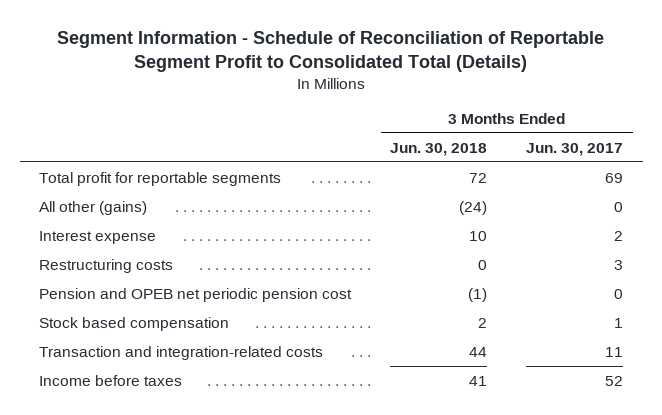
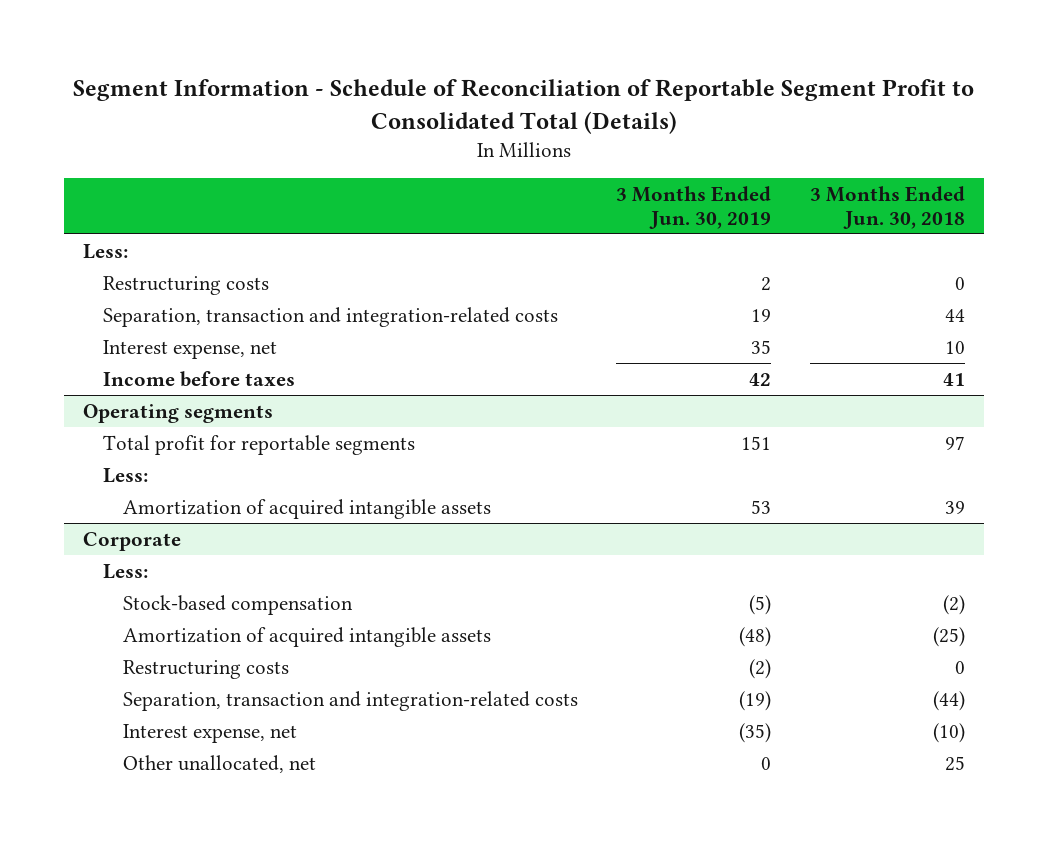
[526,142,624,156] Jun. 30, 2017 -> none
none -> [616,185,772,229] 3 Months Ended Jun. 30, 2019
[39,171,282,186] Total profit for reportable segments -> none
[39,200,148,215] All other (gains) -> none
[39,230,157,244] Interest expense -> none
none -> [83,243,129,259] Less:
[39,287,353,302] Pension and OPEB net periodic pension cost -> none
[39,316,230,331] Stock based compensation -> none
[39,345,324,360] Transaction and integration-related costs -> [102,306,558,327] Separation, transaction and integration-related costs
none -> [102,339,277,359] Interest expense, net
none -> [83,403,274,423] Operating segments
none -> [102,434,415,455] Total profit for reportable segments
none -> [102,467,148,483] Less:
none -> [122,498,491,519] Amortization of acquired intangible assets
none -> [83,531,182,551] Corporate
none -> [102,563,148,579] Less:
none -> [122,594,353,615] Stock-based compensation
none -> [122,626,491,647] Amortization of acquired intangible assets
none -> [122,659,289,679] Restructuring costs
none -> [122,690,578,711] Separation, transaction and integration-related costs
none -> [122,723,297,743] Interest expense, net
none -> [122,754,316,773] Other unallocated, net

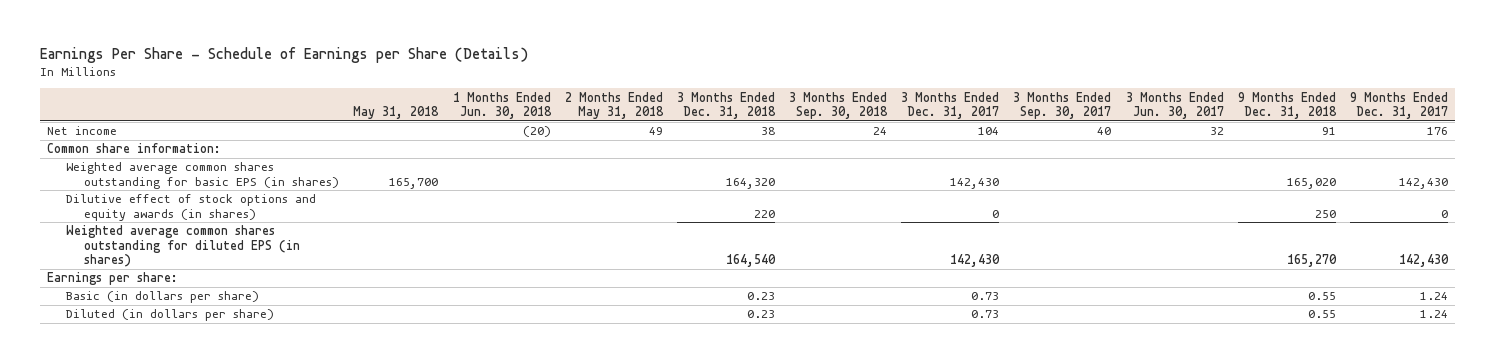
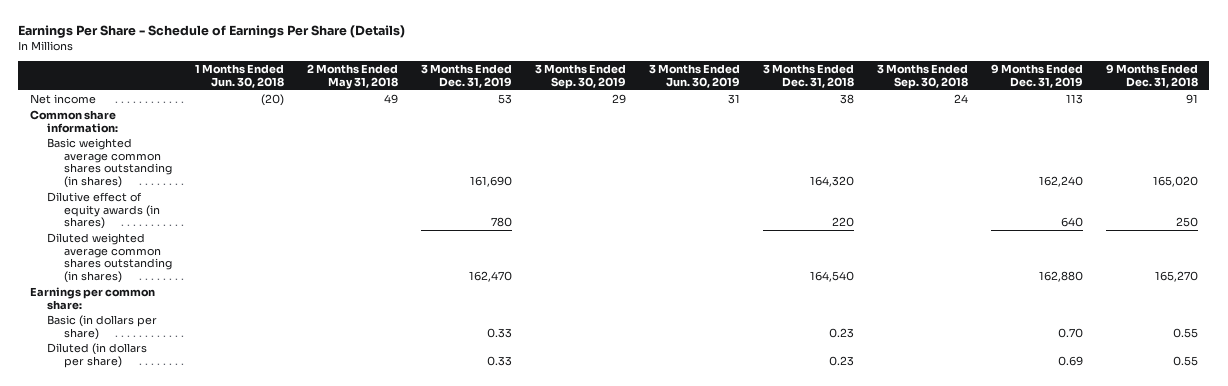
[39,47,528,64] Earnings Per Share - Schedule of Earnings per Share (Details) -> [18,25,406,39] Earnings Per Share - Schedule of Earnings Per Share (Details)
[353,106,440,120] May 31, 2018 -> none
[901,91,1000,120] 3 Months Ended Dec. 31, 2017 -> none
[1013,91,1112,120] 3 Months Ended Sep. 30, 2017 -> none
[1125,91,1224,120] 3 Months Ended Jun. 30, 2017 -> none
[1349,91,1448,120] 9 Months Ended Dec. 31, 2017 -> none
none -> [421,64,513,88] 3 Months Ended Dec. 31, 2019
none -> [534,64,626,89] 3 Months Ended Sep. 30, 2019
none -> [648,64,740,88] 3 Months Ended Jun. 30, 2019
none -> [990,64,1083,88] 9 Months Ended Dec. 31, 2019
[65,162,340,189] Weighted average common shares outstanding for basic EPS (in shares) -> [47,137,173,189] Basic weighted average common shares outstanding (in shares)
[65,194,316,221] Dilutive effect of stock options and equity awards (in shares) -> [47,191,161,230] Dilutive effect of equity awards (in shares)
[65,225,301,268] Weighted average common shares outstanding for diluted EPS (in shares) -> [47,232,173,284] Diluted weighted average common shares outstanding (in shares)
[46,272,178,286] Earnings per share: -> [29,286,155,310] Earnings per common share:

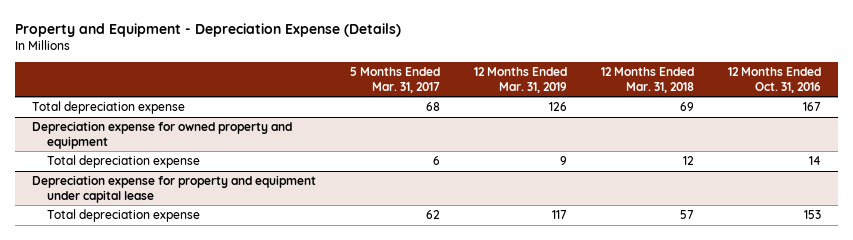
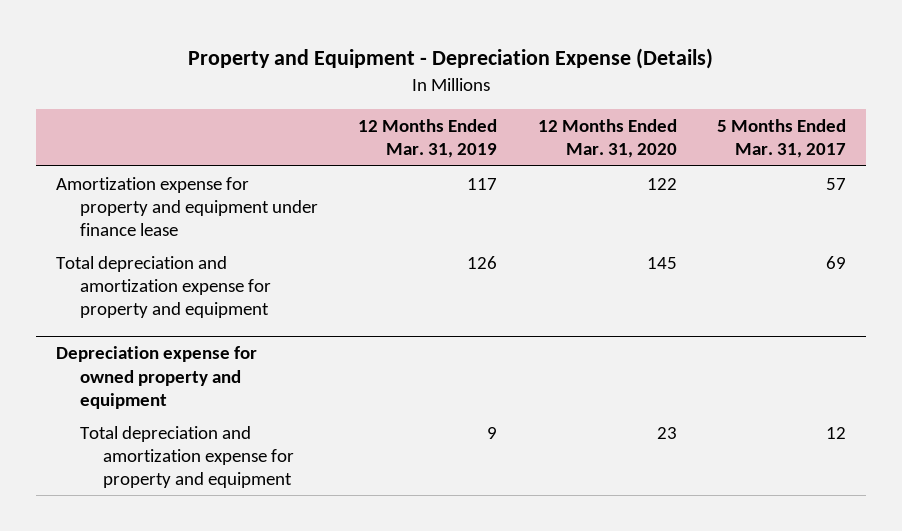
[600,67,694,93] 12 Months Ended Mar. 31, 2018 -> none
[727,67,821,93] 12 Months Ended Oct. 31, 2016 -> none
none -> [537,119,677,159] 12 Months Ended Mar. 31, 2020
none -> [55,176,318,237] Amortization expense for property and equipment under finance lease
[31,101,185,115] Total depreciation expense -> [55,255,271,319] Total depreciation and amortization expense for property and equipment
[425,102,440,112] 68 -> [826,255,847,269] 69
[31,175,316,203] Depreciation expense for property and equipment under capital lease -> none
[46,209,200,223] Total depreciation expense -> none
[46,155,200,169] Total depreciation expense -> [79,425,295,489] Total depreciation and amortization expense for property and equipment
[432,156,440,166] 6 -> [826,426,847,439] 12

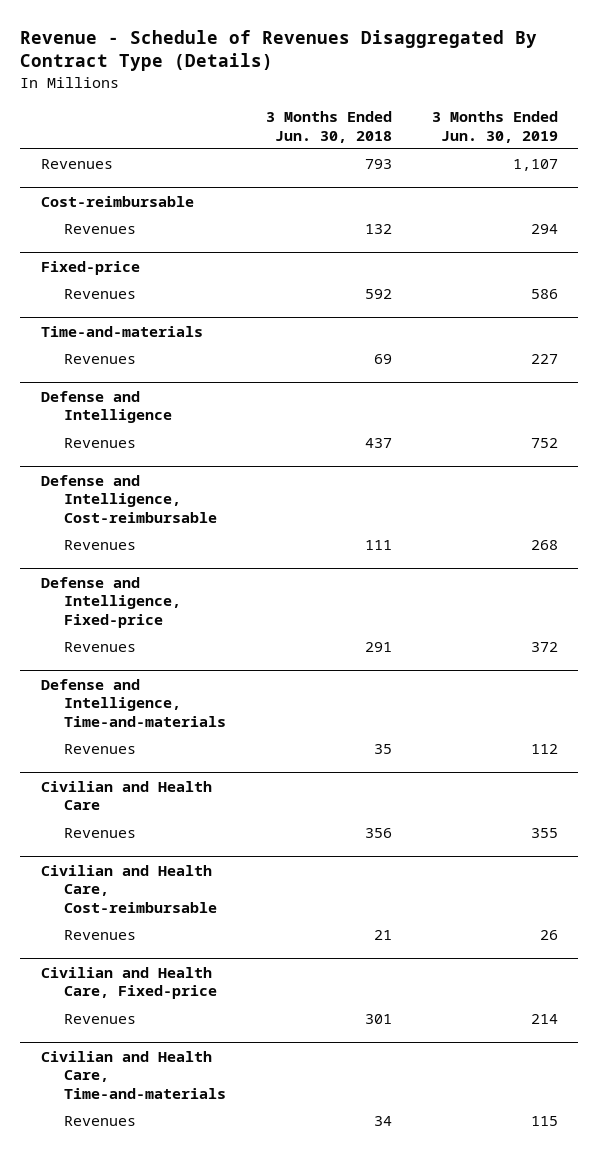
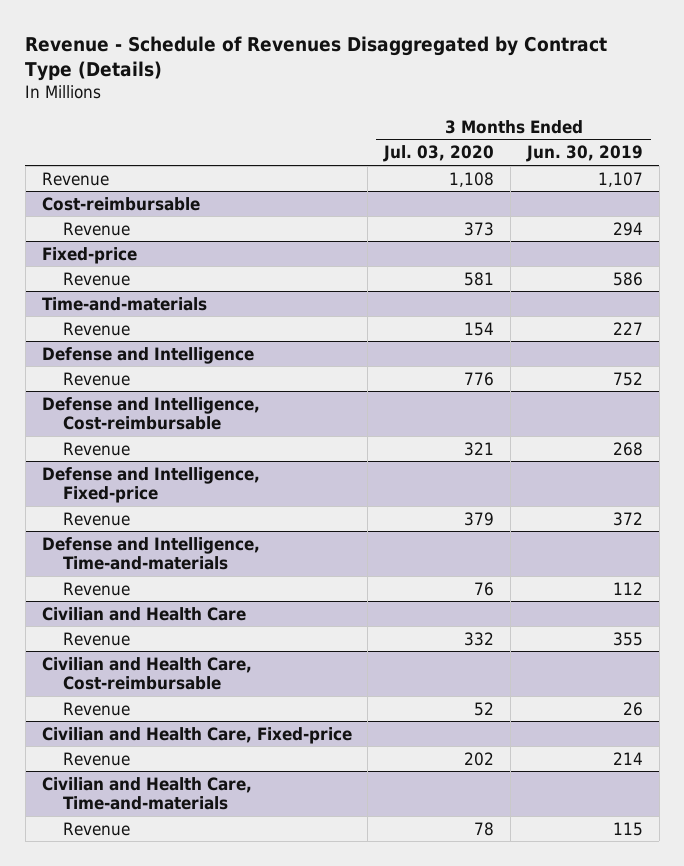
[20,29,538,72] Revenue - Schedule of Revenues Disaggregated By Contract Type (Details) -> [25,35,608,82] Revenue - Schedule of Revenues Disaggregated by Contract Type (Details)
[265,110,392,143] 3 Months Ended Jun. 30, 2018 -> none
none -> [383,145,495,163] Jul. 03, 2020
[40,159,113,170] Revenues -> [41,171,109,186] Revenue
[63,224,136,235] Revenues -> [63,221,131,236] Revenue
[63,289,136,300] Revenues -> [63,271,131,286] Revenue
[63,354,136,365] Revenues -> [63,321,131,336] Revenue
[63,438,136,449] Revenues -> [63,371,131,386] Revenue
[63,540,136,551] Revenues -> [63,441,131,456] Revenue
[63,642,136,653] Revenues -> [63,511,131,526] Revenue
[63,744,136,755] Revenues -> [63,581,131,596] Revenue
[63,828,136,839] Revenues -> [63,631,131,646] Revenue
[63,930,136,941] Revenues -> [63,701,131,716] Revenue
[63,1014,136,1025] Revenues -> [63,751,131,766] Revenue
[63,1116,136,1127] Revenues -> [63,821,131,836] Revenue

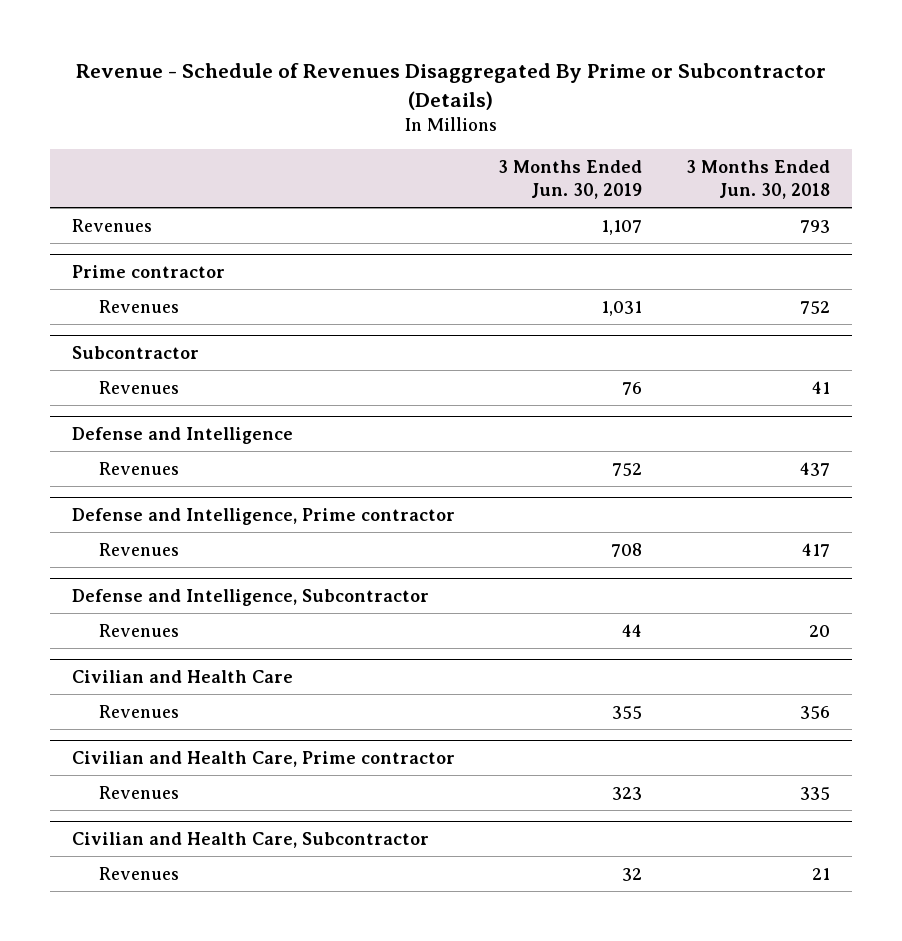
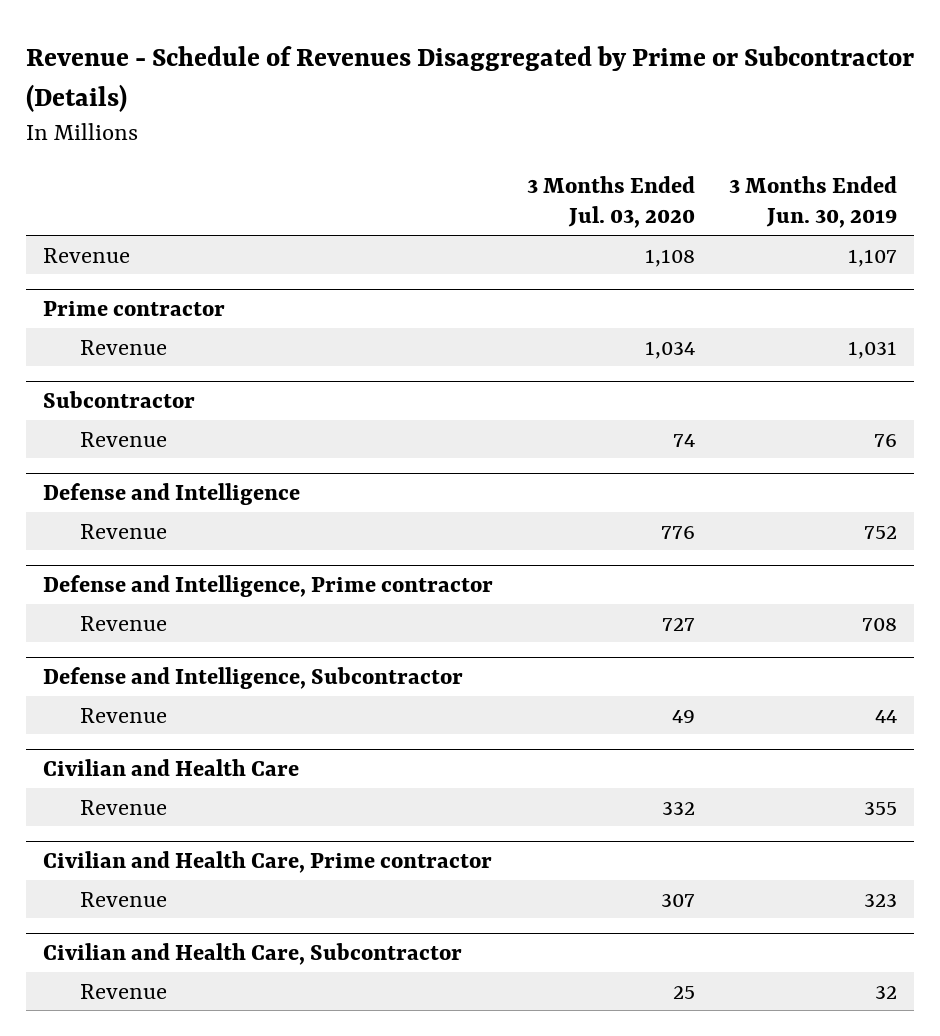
[75,63,826,110] Revenue - Schedule of Revenues Disaggregated By Prime or Subcontractor (Details) -> [25,45,914,112] Revenue - Schedule of Revenues Disaggregated by Prime or Subcontractor (Details)
[685,160,830,200] 3 Months Ended Jun. 30, 2018 -> none
none -> [526,175,695,229] 3 Months Ended Jul. 03, 2020
[71,218,152,232] Revenues -> [42,247,130,263] Revenue
[99,299,180,313] Revenues -> [80,339,168,355] Revenue
[99,380,180,394] Revenues -> [80,431,168,447] Revenue
[99,461,180,475] Revenues -> [80,523,168,539] Revenue
[99,542,180,556] Revenues -> [80,615,168,631] Revenue
[99,623,180,637] Revenues -> [80,707,168,723] Revenue
[99,704,180,718] Revenues -> [80,799,168,815] Revenue
[99,785,180,799] Revenues -> [80,891,168,907] Revenue
[99,866,180,880] Revenues -> [80,983,168,999] Revenue

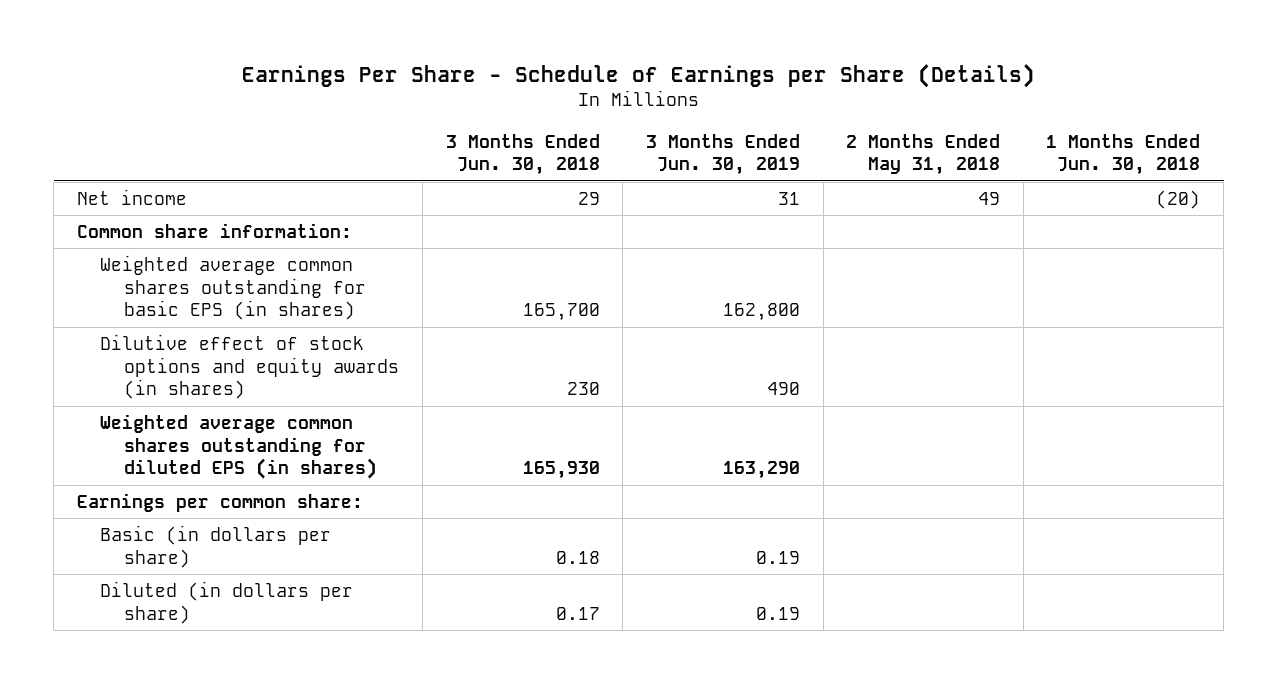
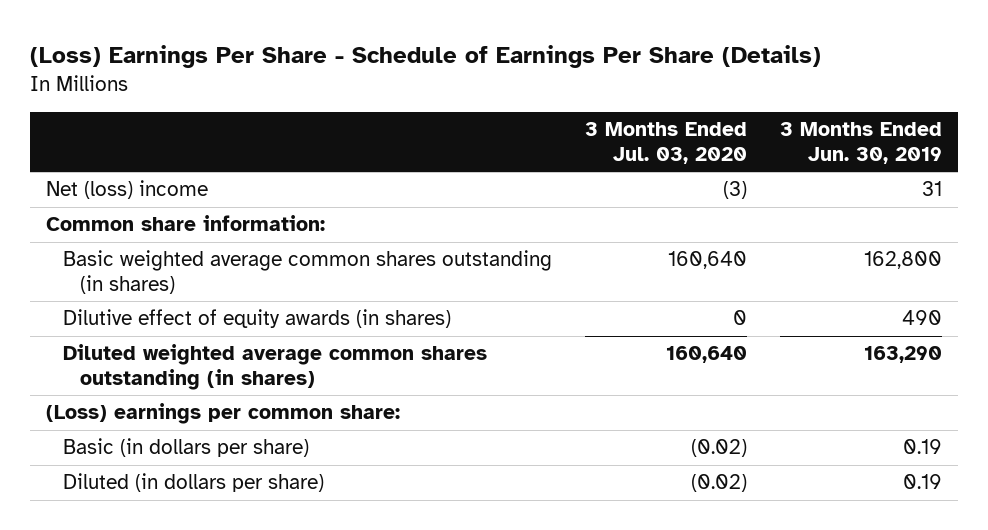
[241,63,1035,88] Earnings Per Share - Schedule of Earnings per Share (Details) -> [29,44,821,68] (Loss) Earnings Per Share - Schedule of Earnings Per Share (Details)
[445,133,600,176] 3 Months Ended Jun. 30, 2018 -> none
[846,133,1001,176] 2 Months Ended May 31, 2018 -> none
[1046,133,1201,176] 1 Months Ended Jun. 30, 2018 -> none
none -> [584,122,747,164] 3 Months Ended Jul. 03, 2020
[76,189,187,206] Net income -> [46,180,209,200] Net (loss) income
[100,255,367,321] Weighted average common shares outstanding for basic EPS (in shares) -> [63,250,553,294] Basic weighted average common shares outstanding (in shares)
[100,334,400,400] Dilutive effect of stock options and equity awards (in shares) -> [63,309,452,329] Dilutive effect of equity awards (in shares)
[100,414,378,480] Weighted average common shares outstanding for diluted EPS (in shares) -> [63,344,488,390] Diluted weighted average common shares outstanding (in shares)
[76,493,363,513] Earnings per common share: -> [46,403,401,425] (Loss) earnings per common share:

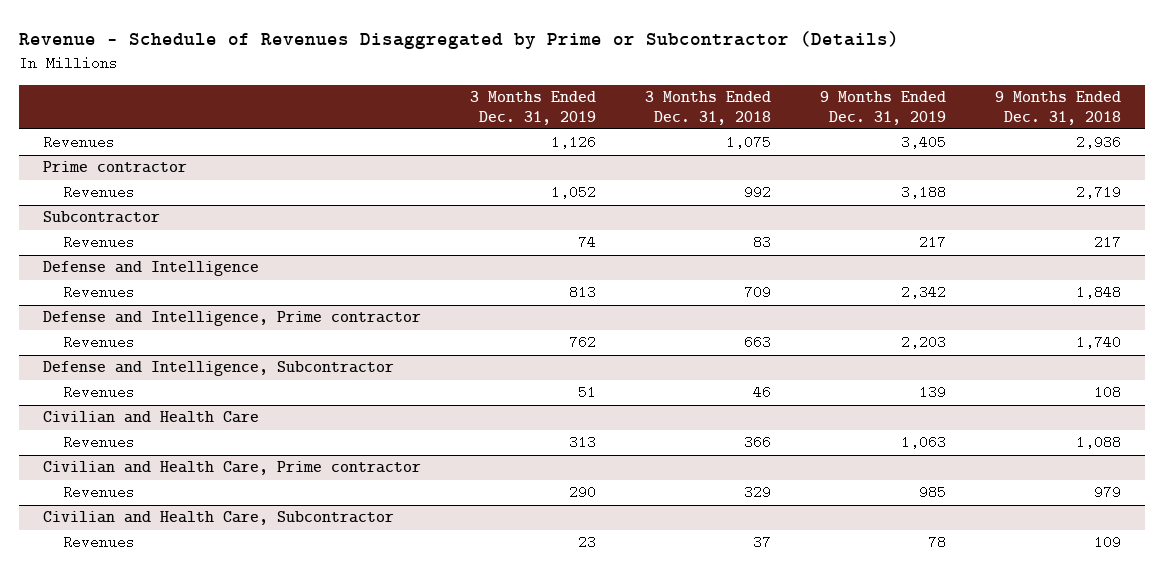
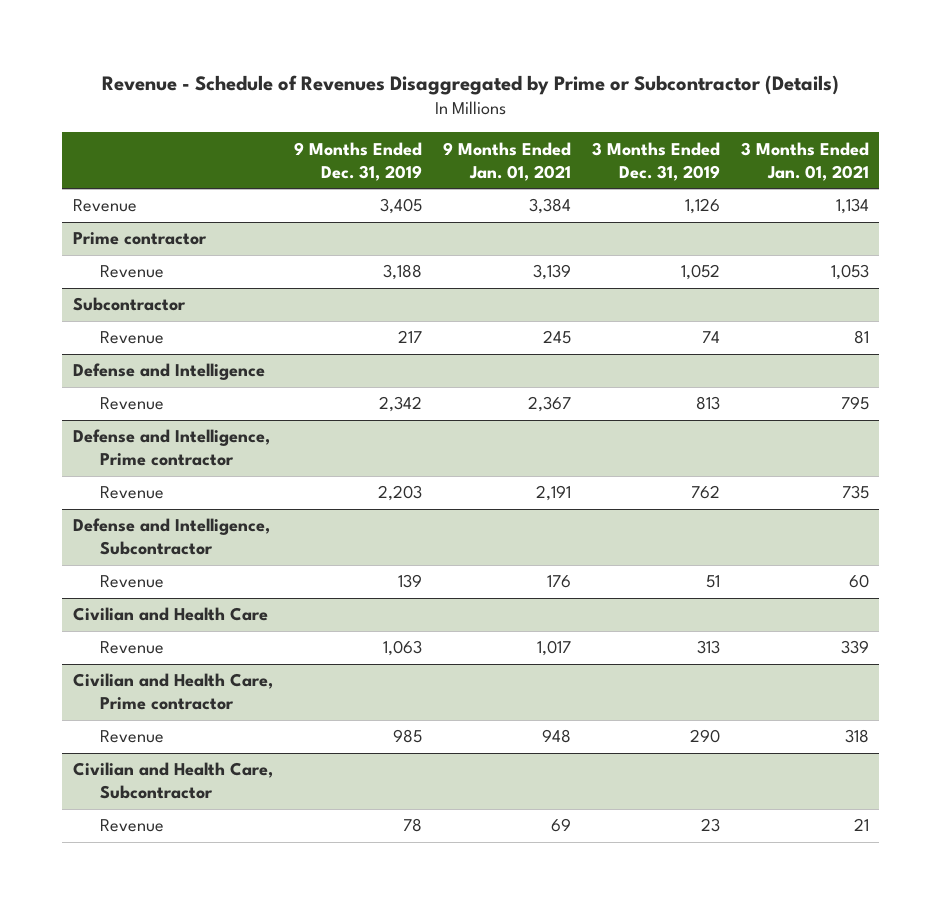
[644,91,771,125] 3 Months Ended Dec. 31, 2018 -> none
[994,91,1121,125] 9 Months Ended Dec. 31, 2018 -> none
none -> [442,141,571,181] 9 Months Ended Jan. 01, 2021
none -> [740,141,869,181] 3 Months Ended Jan. 01, 2021
[43,135,116,150] Revenues -> [72,199,137,213] Revenue
[62,185,135,200] Revenues -> [99,265,164,279] Revenue
[62,235,135,250] Revenues -> [99,331,164,345] Revenue
[62,285,135,300] Revenues -> [99,397,164,411] Revenue
[62,335,135,350] Revenues -> [99,486,164,500] Revenue
[62,385,135,400] Revenues -> [99,575,164,589] Revenue
[62,435,135,450] Revenues -> [99,641,164,655] Revenue
[62,485,135,500] Revenues -> [99,730,164,744] Revenue
[62,535,135,550] Revenues -> [99,819,164,833] Revenue

